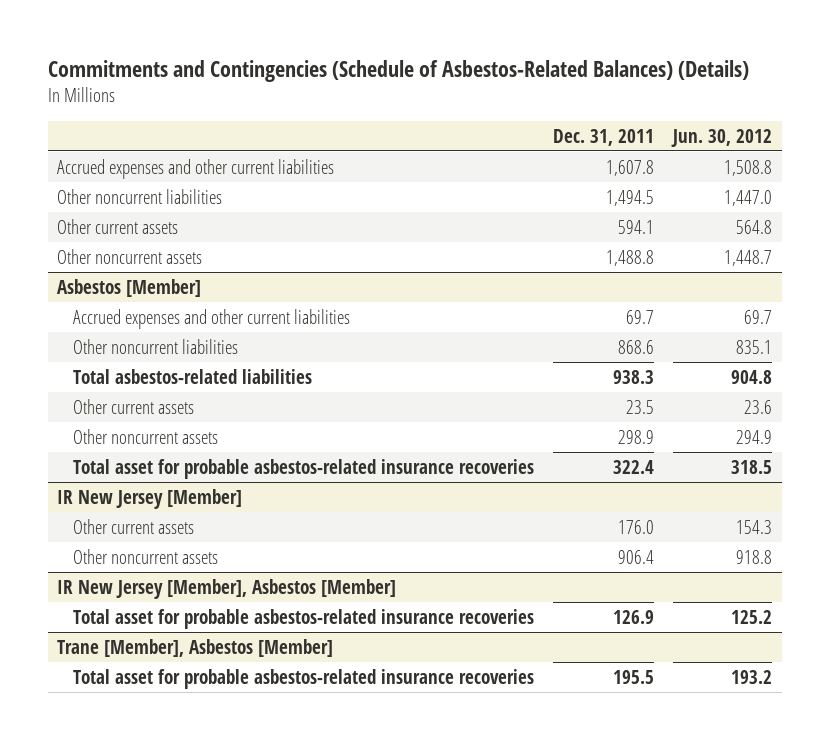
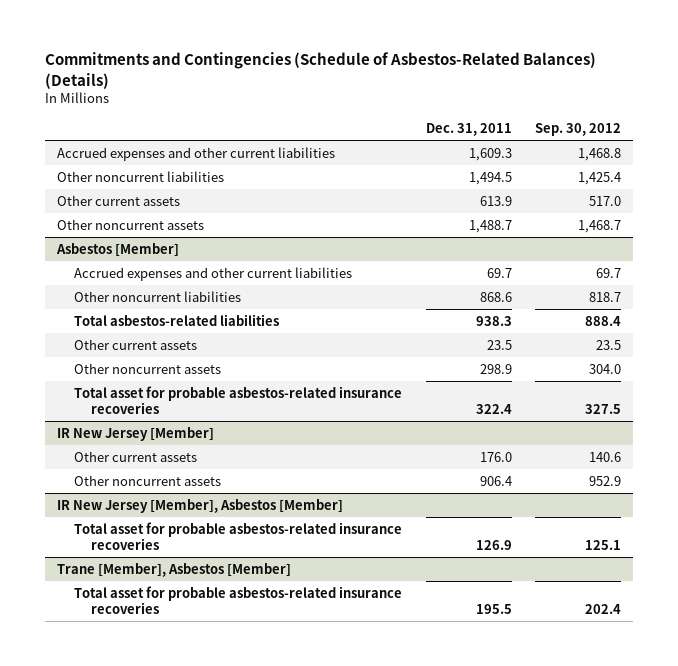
[671,128,773,147] Jun. 30, 2012 -> none
none -> [535,122,622,136] Sep. 30, 2012
[606,159,655,176] 1,607.8 -> [468,147,512,161] 1,609.3
[618,219,655,234] 594.1 -> [479,195,512,206] 613.9
[606,249,655,266] 1,488.8 -> [468,219,512,233] 1,488.7

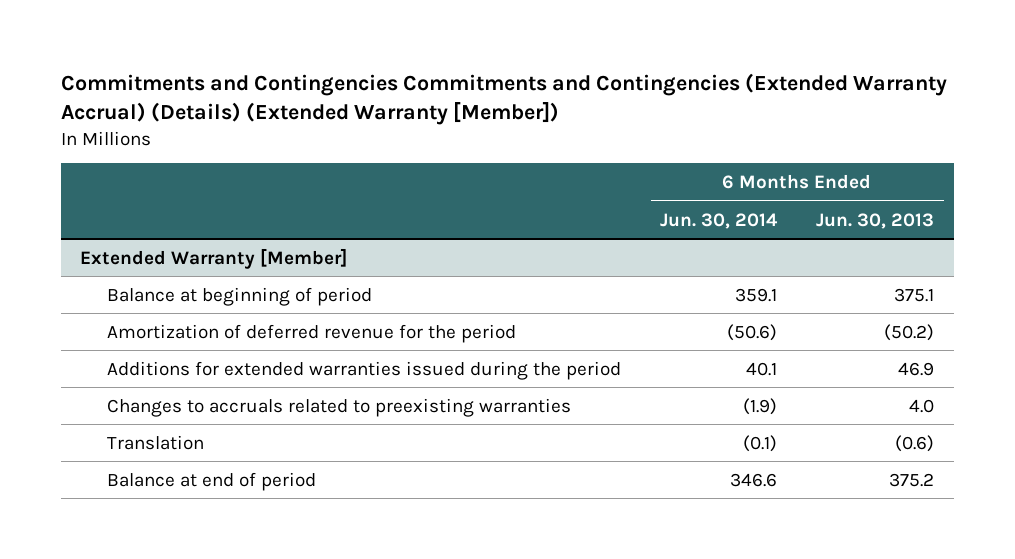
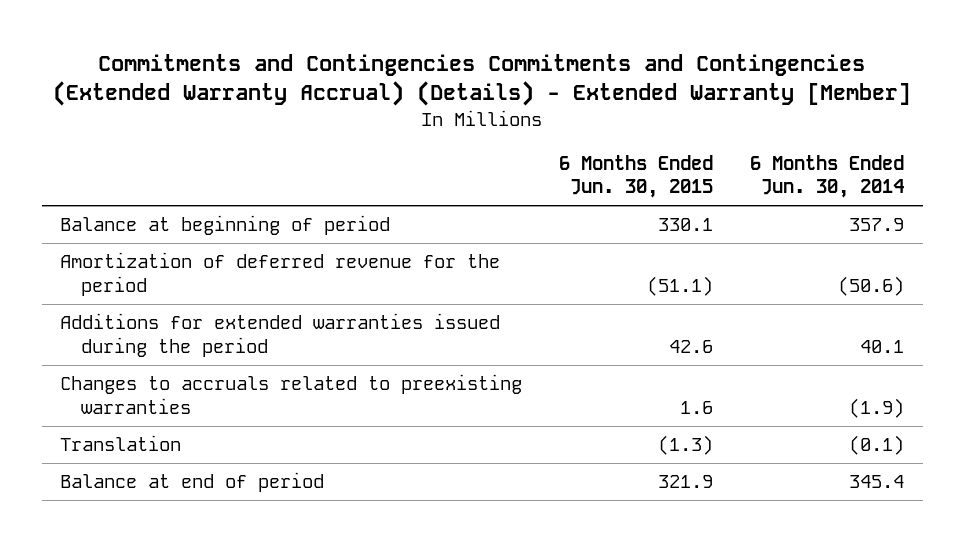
[60,72,947,126] Commitments and Contingencies Commitments and Contingencies (Extended Warranty Accrual) (Details) (Extended Warranty [Member]) -> [53,54,912,107] Commitments and Contingencies Commitments and Contingencies (Extended Warranty Accrual) (Details) - Extended Warranty [Member]
[816,212,935,229] Jun. 30, 2013 -> none
none -> [559,154,714,199] 6 Months Ended Jun. 30, 2015
[80,247,348,269] Extended Warranty [Member] -> none
[735,287,778,302] 359.1 -> [849,218,905,232] 357.9
[730,472,778,487] 346.6 -> [849,475,905,489] 345.4

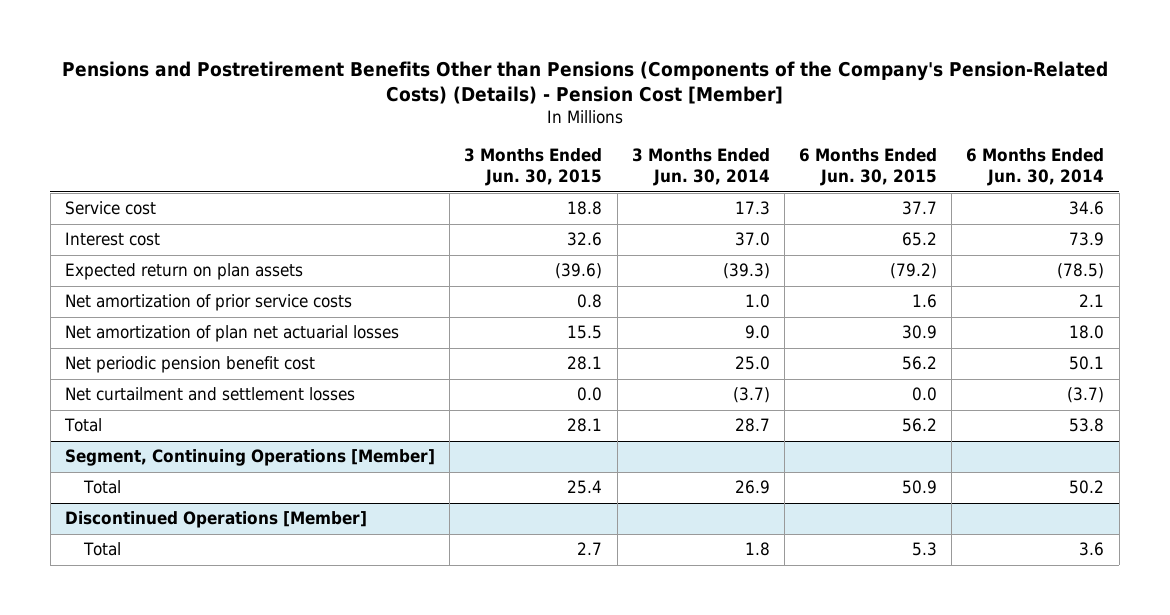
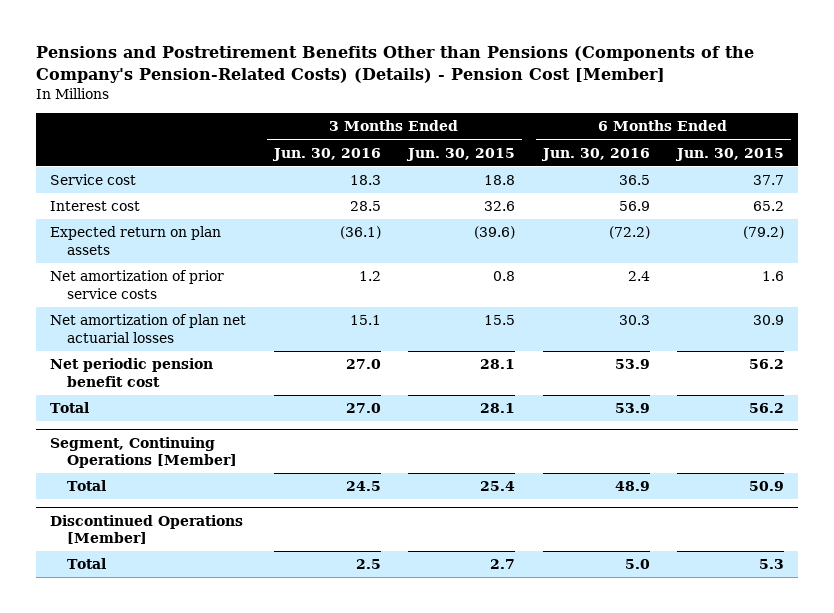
[631,147,770,187] 3 Months Ended Jun. 30, 2014 -> none
[966,147,1105,187] 6 Months Ended Jun. 30, 2014 -> none
none -> [271,147,381,161] Jun. 30, 2016
none -> [540,147,650,161] Jun. 30, 2016
[65,387,356,402] Net curtailment and settlement losses -> none

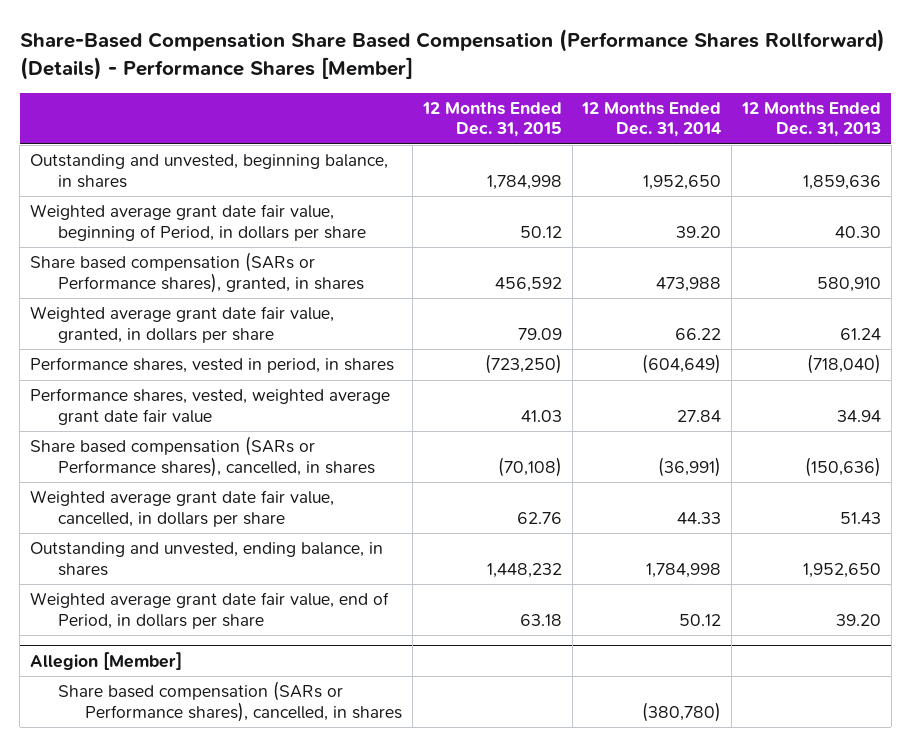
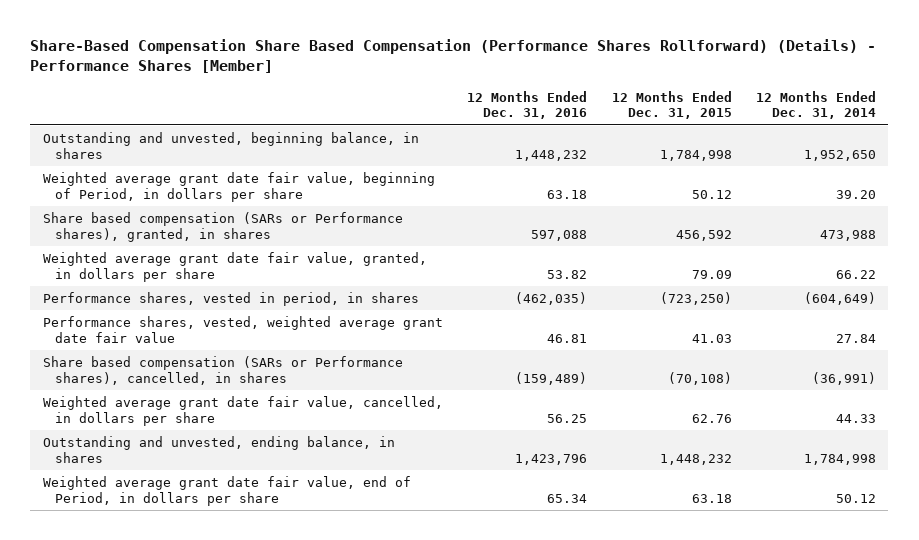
[741,101,882,138] 12 Months Ended Dec. 31, 2013 -> none
none -> [467,90,588,120] 12 Months Ended Dec. 31, 2016
[30,651,183,670] Allegion [Member] -> none
[57,681,402,722] Share based compensation (SARs or Performance shares), cancelled, in shares -> none

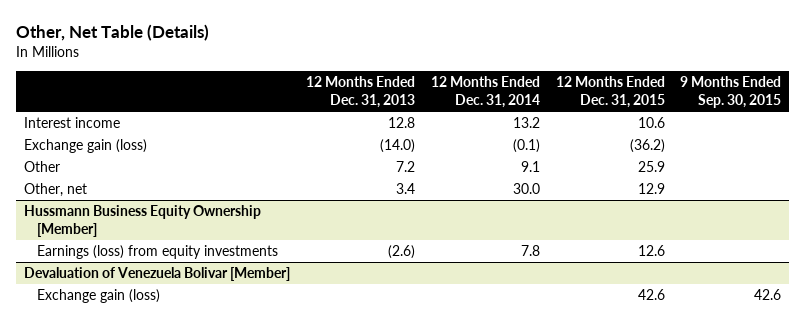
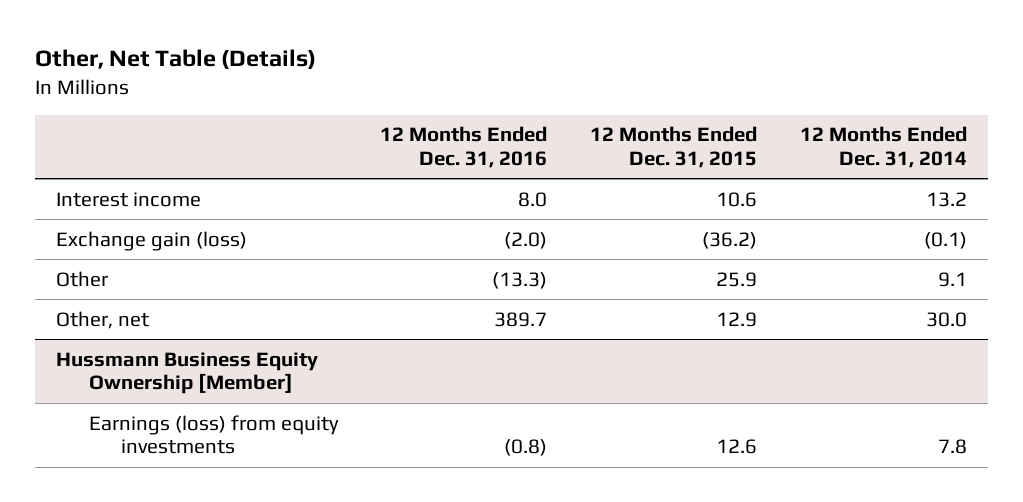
[305,76,415,109] 12 Months Ended Dec. 31, 2013 -> none
[680,76,782,109] 9 Months Ended Sep. 30, 2015 -> none
none -> [380,126,548,169] 12 Months Ended Dec. 31, 2016
[24,266,291,281] Devaluation of Venezuela Bolivar [Member] -> none
[37,288,161,303] Exchange gain (loss) -> none

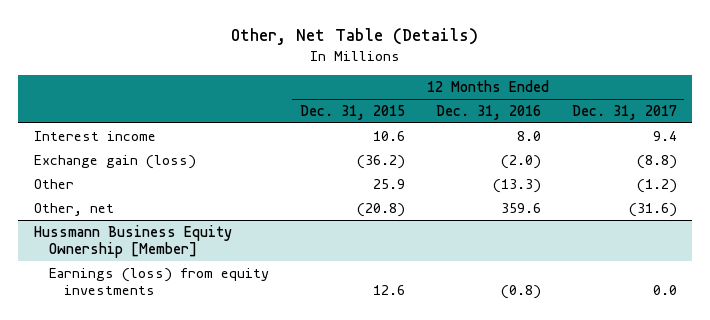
[799,126,967,169] 12 Months Ended Dec. 31, 2014 -> none
none -> [571,105,677,121] Dec. 31, 2017
[494,311,548,327] 389.7 -> [500,202,541,213] 359.6
[715,311,757,327] 12.9 -> [356,202,405,217] (20.8)

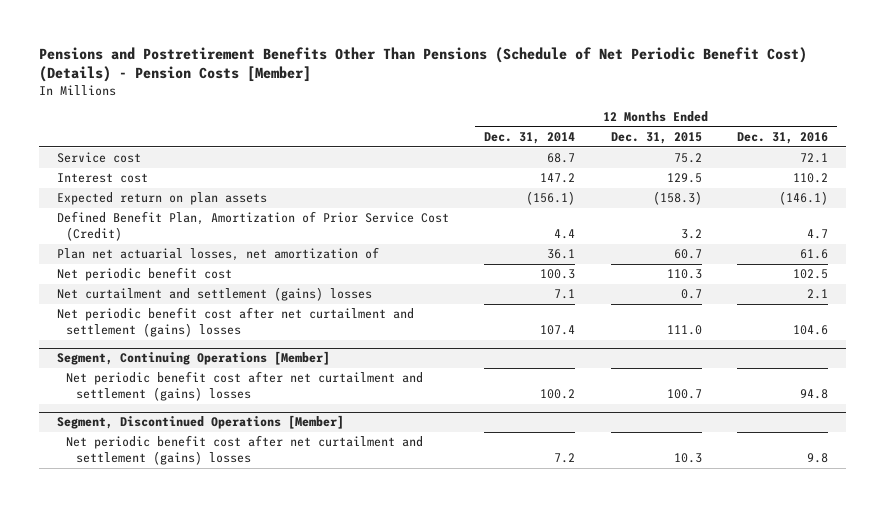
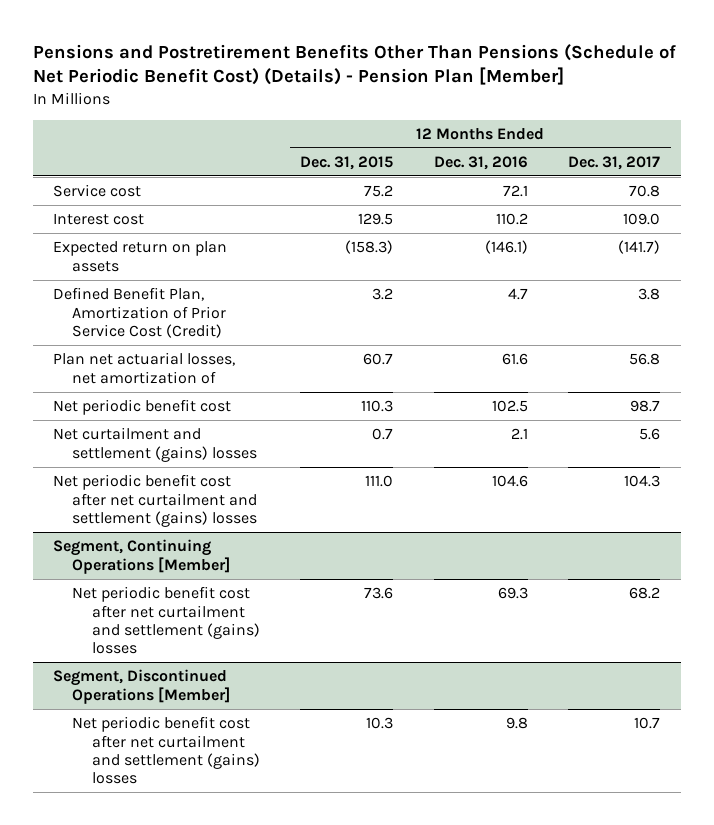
[39,46,808,82] Pensions and Postretirement Benefits Other Than Pensions (Schedule of Net Periodic Benefit Cost) (Details) - Pension Costs [Member] -> [32,43,676,86] Pensions and Postretirement Benefits Other Than Pensions (Schedule of Net Periodic Benefit Cost) (Details) - Pension Plan [Member]
[484,132,576,145] Dec. 31, 2014 -> none
none -> [568,155,661,170] Dec. 31, 2017
[666,389,702,400] 100.7 -> [364,587,394,600] 73.6
[799,389,828,400] 94.8 -> [497,587,528,600] 69.3

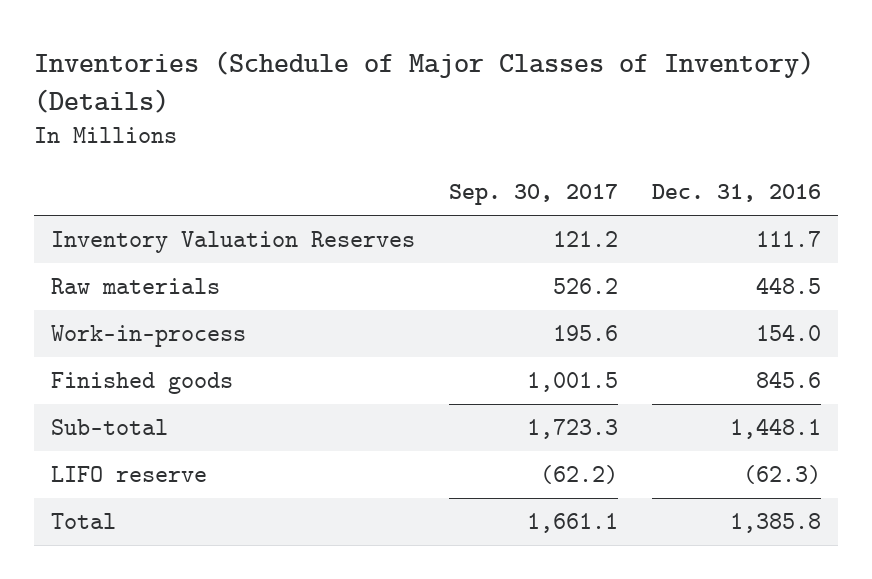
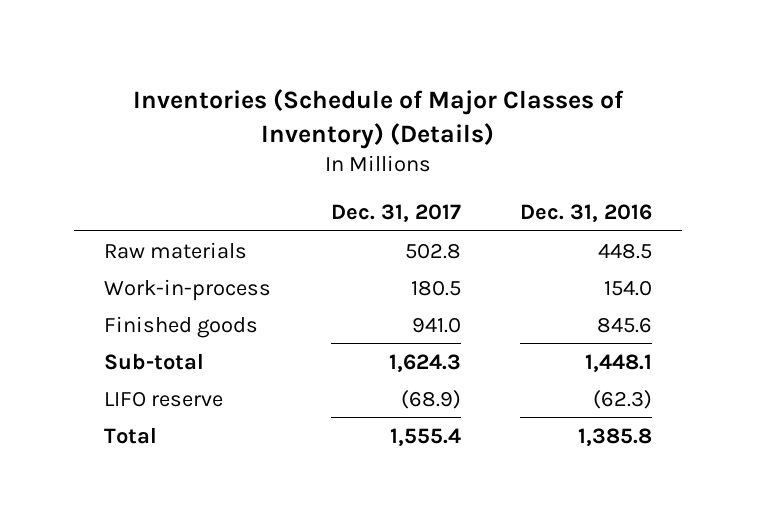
[449,184,619,206] Sep. 30, 2017 -> none
none -> [330,203,461,222] Dec. 31, 2017
[50,231,415,254] Inventory Valuation Reserves -> none

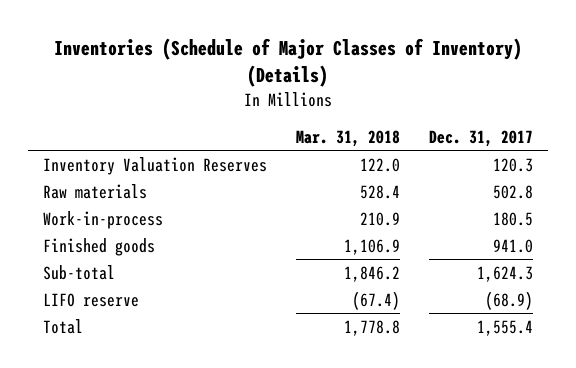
[520,203,653,222] Dec. 31, 2016 -> none
none -> [296,129,401,147] Mar. 31, 2018
none -> [42,156,267,175] Inventory Valuation Reserves

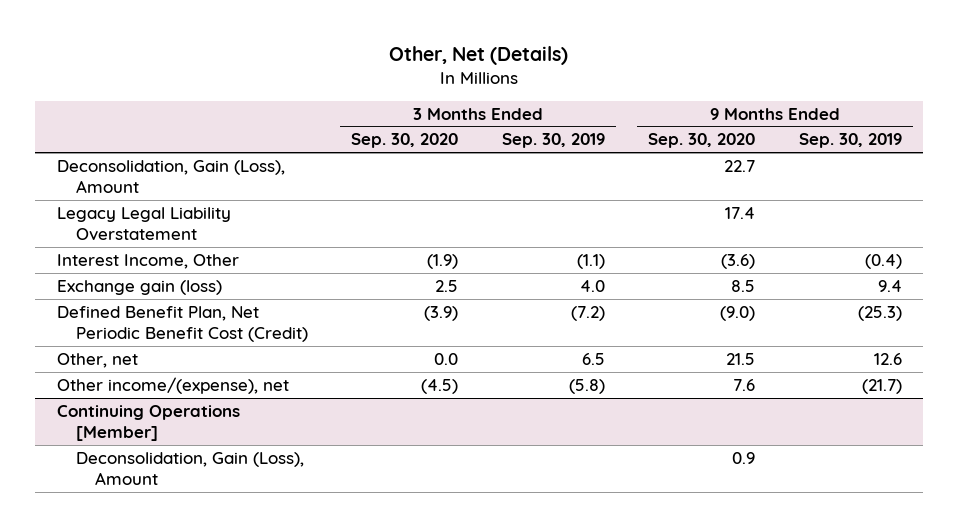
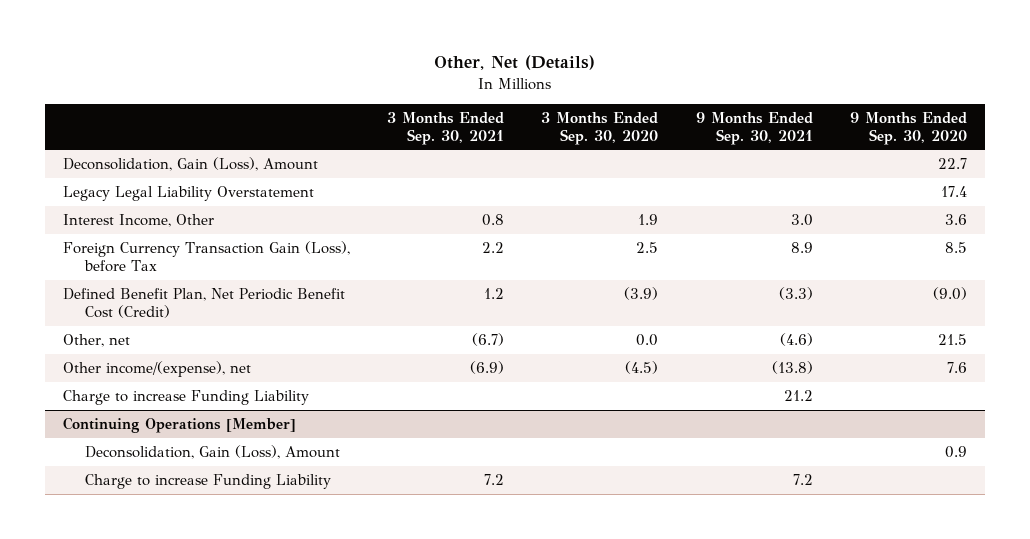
[501,133,605,149] Sep. 30, 2019 -> none
[798,133,902,149] Sep. 30, 2019 -> none
none -> [387,111,505,145] 3 Months Ended Sep. 30, 2021
none -> [695,111,813,145] 9 Months Ended Sep. 30, 2021
[427,253,459,269] (1.9) -> [638,214,659,226] 1.9
[721,253,756,269] (3.6) -> [944,214,967,226] 3.6
[56,279,222,295] Exchange gain (loss) -> [63,241,351,272] Foreign Currency Transaction Gain (Loss), before Tax
none -> [63,390,310,406] Charge to increase Funding Liability
none -> [84,474,331,490] Charge to increase Funding Liability

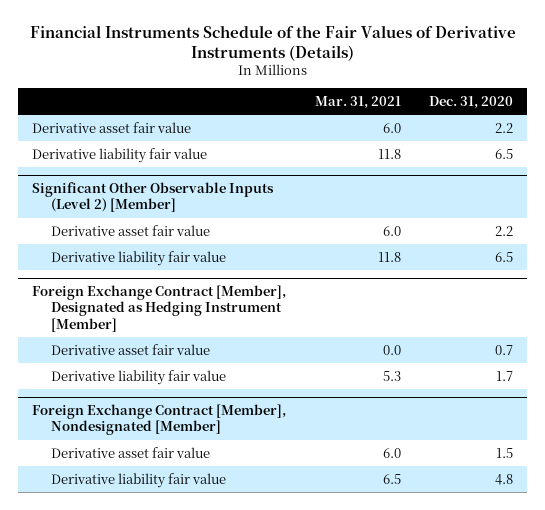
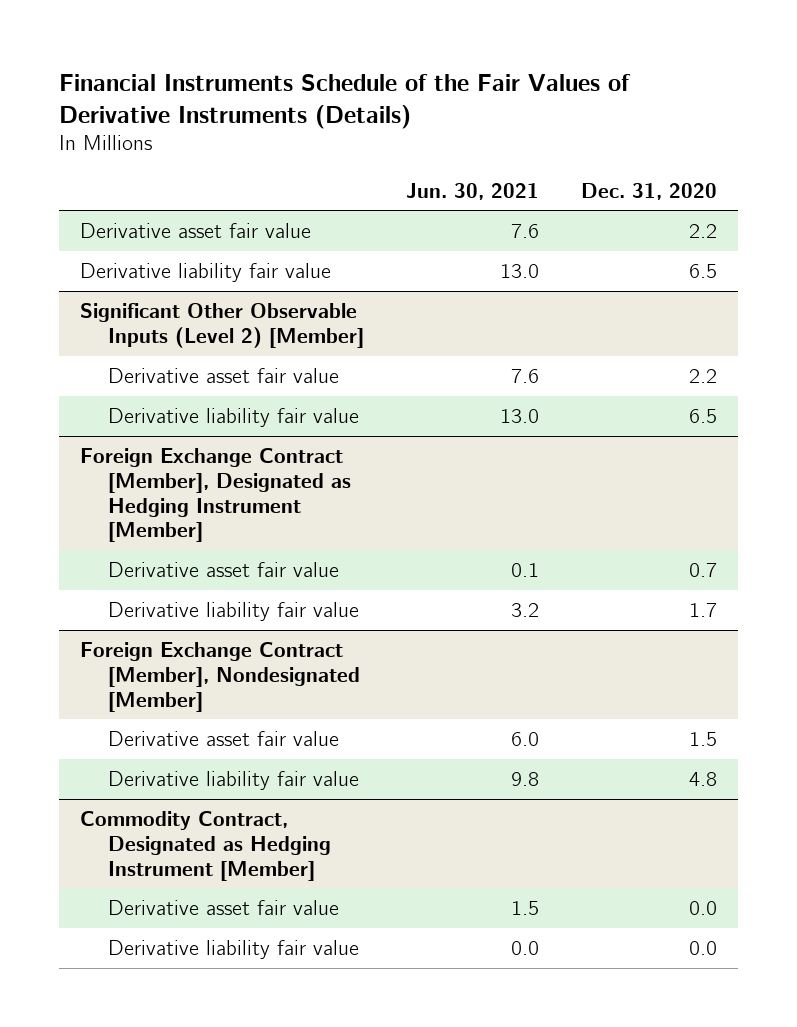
[314,95,401,109] Mar. 31, 2021 -> none
none -> [406,182,540,200] Jun. 30, 2021
none -> [80,810,331,881] Commodity Contract, Designated as Hedging Instrument [Member]
none -> [107,899,339,915] Derivative asset fair value
none -> [107,939,359,959] Derivative liability fair value

